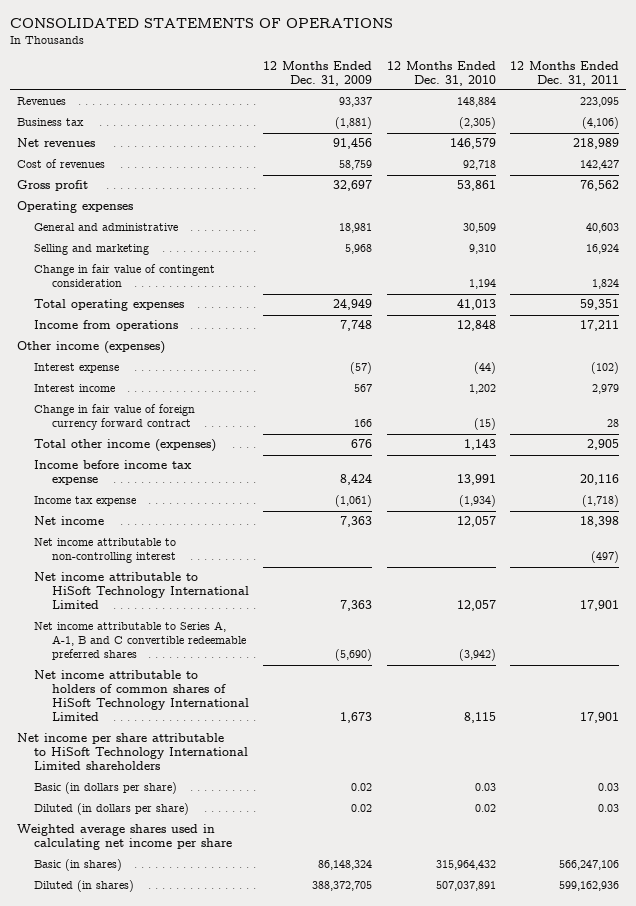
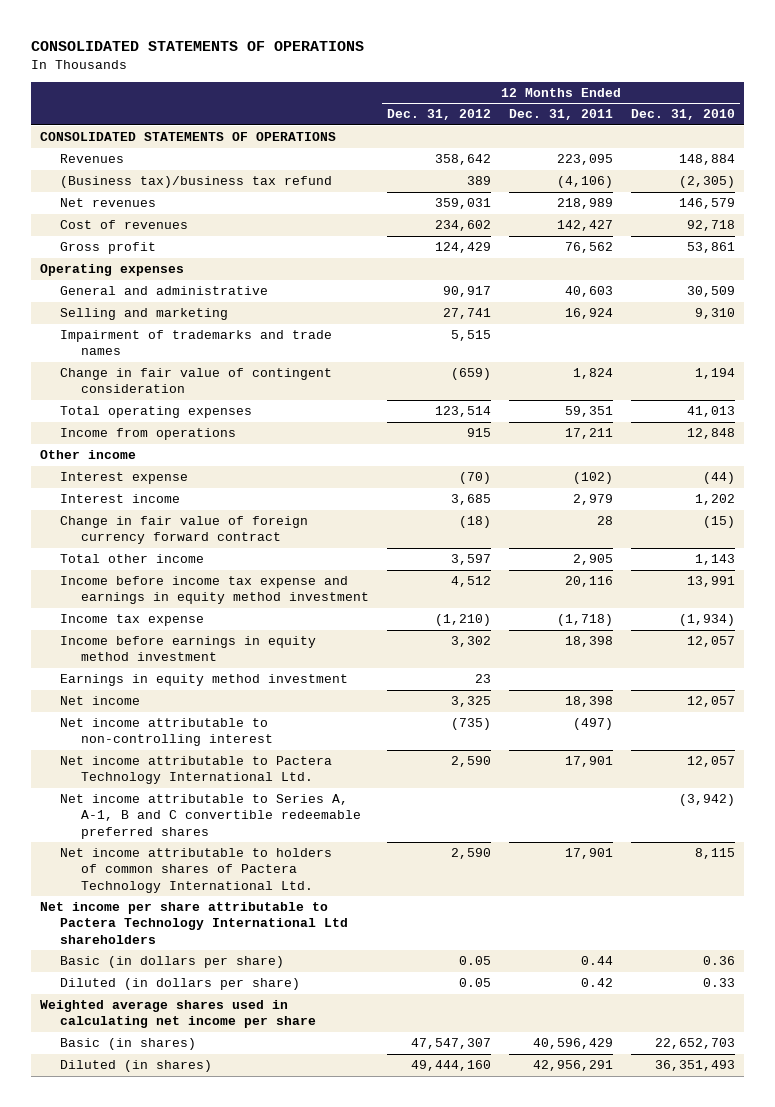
[263,60,373,86] 12 Months Ended Dec. 31, 2009 -> none
none -> [387,109,492,121] Dec. 31, 2012
none -> [39,132,336,142] CONSOLIDATED STATEMENTS OF OPERATIONS
[17,118,85,127] Business tax -> [60,176,333,189] (Business tax)/business tax refund
none -> [60,330,333,356] Impairment of trademarks and trade names
[17,341,166,355] Other income (expenses) -> [39,450,136,460] Other income
[34,439,217,453] Total other income (expenses) -> [60,554,205,564] Total other income
[34,460,193,486] Income before income tax expense -> [60,576,369,605] Income before income tax expense and earnings in equity method investment
none -> [60,636,317,662] Income before earnings in equity method investment
none -> [60,674,349,687] Earnings in equity method investment
[34,572,249,610] Net income attributable to HiSoft Technology International Limited -> [60,756,333,785] Net income attributable to Pactera Technology International Ltd.
[34,670,249,722] Net income attributable to holders of common shares of HiSoft Technology International Limited -> [60,848,333,893] Net income attributable to holders of common shares of Pactera Technology International Ltd.
[17,733,249,771] Net income per share attributable to HiSoft Technology International Limited shareholders -> [39,902,349,944] Net income per share attributable to Pactera Technology International Ltd shareholders
[474,783,496,792] 0.03 -> [703,956,736,966] 0.36
[598,783,620,792] 0.03 -> [581,956,614,966] 0.44
[474,804,496,813] 0.02 -> [703,978,736,988] 0.33
[598,804,620,813] 0.03 -> [581,978,614,988] 0.42
[435,860,496,871] 315,964,432 -> [655,1038,736,1050] 22,652,703
[559,860,620,871] 566,247,106 -> [533,1038,614,1050] 40,596,429
[435,881,496,892] 507,037,891 -> [655,1060,736,1072] 36,351,493
[559,881,620,892] 599,162,936 -> [533,1060,614,1072] 42,956,291

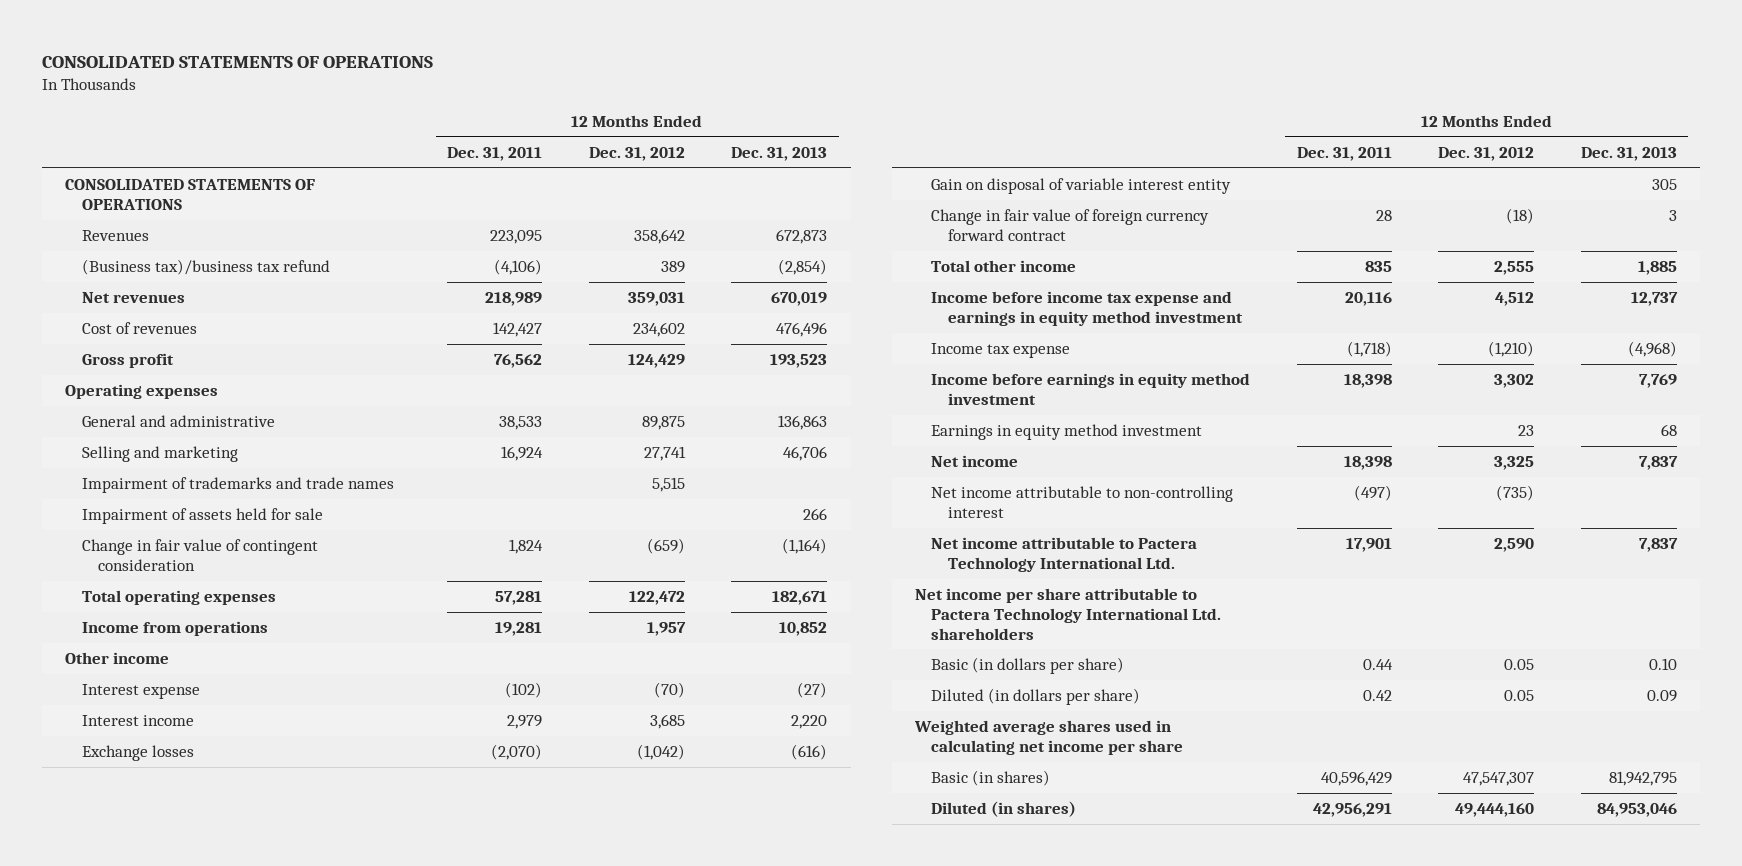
[631,109,736,121] Dec. 31, 2010 -> none
none -> [731,146,828,161] Dec. 31, 2013
[443,286,492,298] 90,917 -> [641,415,685,430] 89,875
[565,286,614,298] 40,603 -> [499,415,543,430] 38,533
none -> [81,507,323,524] Impairment of assets held for sale
[435,406,492,418] 123,514 -> [628,590,685,605] 122,472
[565,406,614,418] 59,351 -> [495,590,543,605] 57,281
[467,428,492,438] 915 -> [646,621,686,636] 1,957
[565,428,614,440] 17,211 -> [495,621,543,636] 19,281
none -> [81,744,194,761] Exchange losses
none -> [931,177,1232,194] Gain on disposal of variable interest entity
[451,554,492,566] 3,597 -> [1494,260,1535,275] 2,555
[573,554,614,566] 2,905 -> [1364,260,1392,272] 835
[60,794,361,839] Net income attributable to Series A, A-1, B and C convertible redeemable preferred shares -> none
[60,848,333,893] Net income attributable to holders of common shares of Pactera Technology International Ltd. -> none
[39,902,349,944] Net income per share attributable to Pactera Technology International Ltd shareholders -> [914,587,1222,640] Net income per share attributable to Pactera Technology International Ltd. shareholders

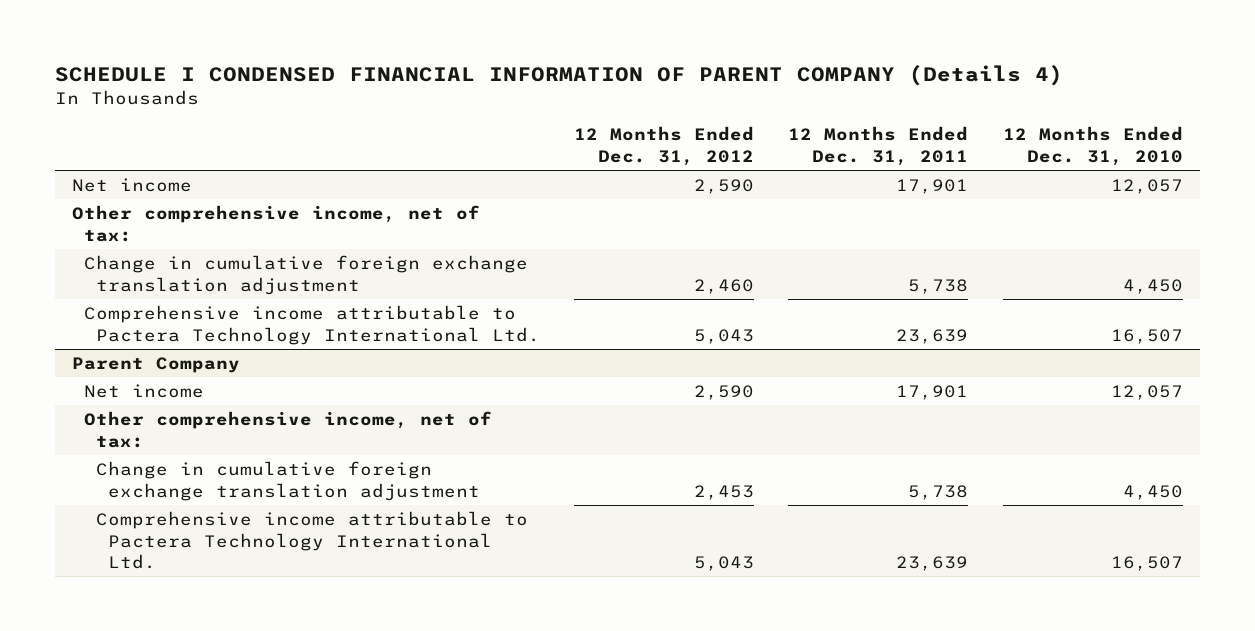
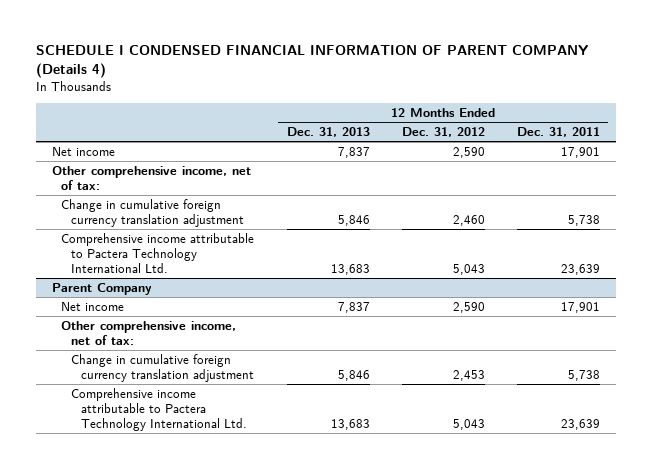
[1002,126,1183,167] 12 Months Ended Dec. 31, 2010 -> none
none -> [286,126,370,137] Dec. 31, 2013
[84,254,529,295] Change in cumulative foreign exchange translation adjustment -> [61,198,245,228] Change in cumulative foreign currency translation adjustment
[95,460,480,501] Change in cumulative foreign exchange translation adjustment -> [71,353,254,383] Change in cumulative foreign currency translation adjustment

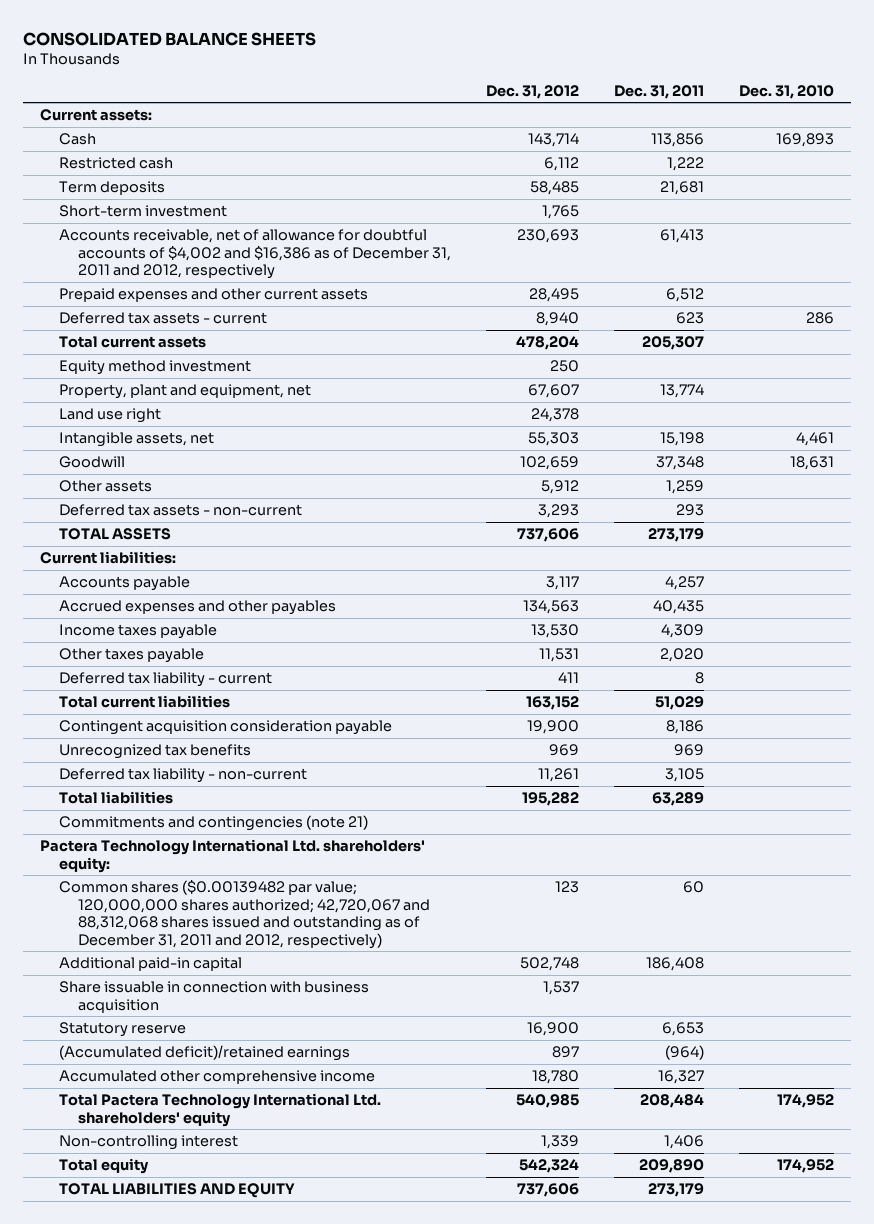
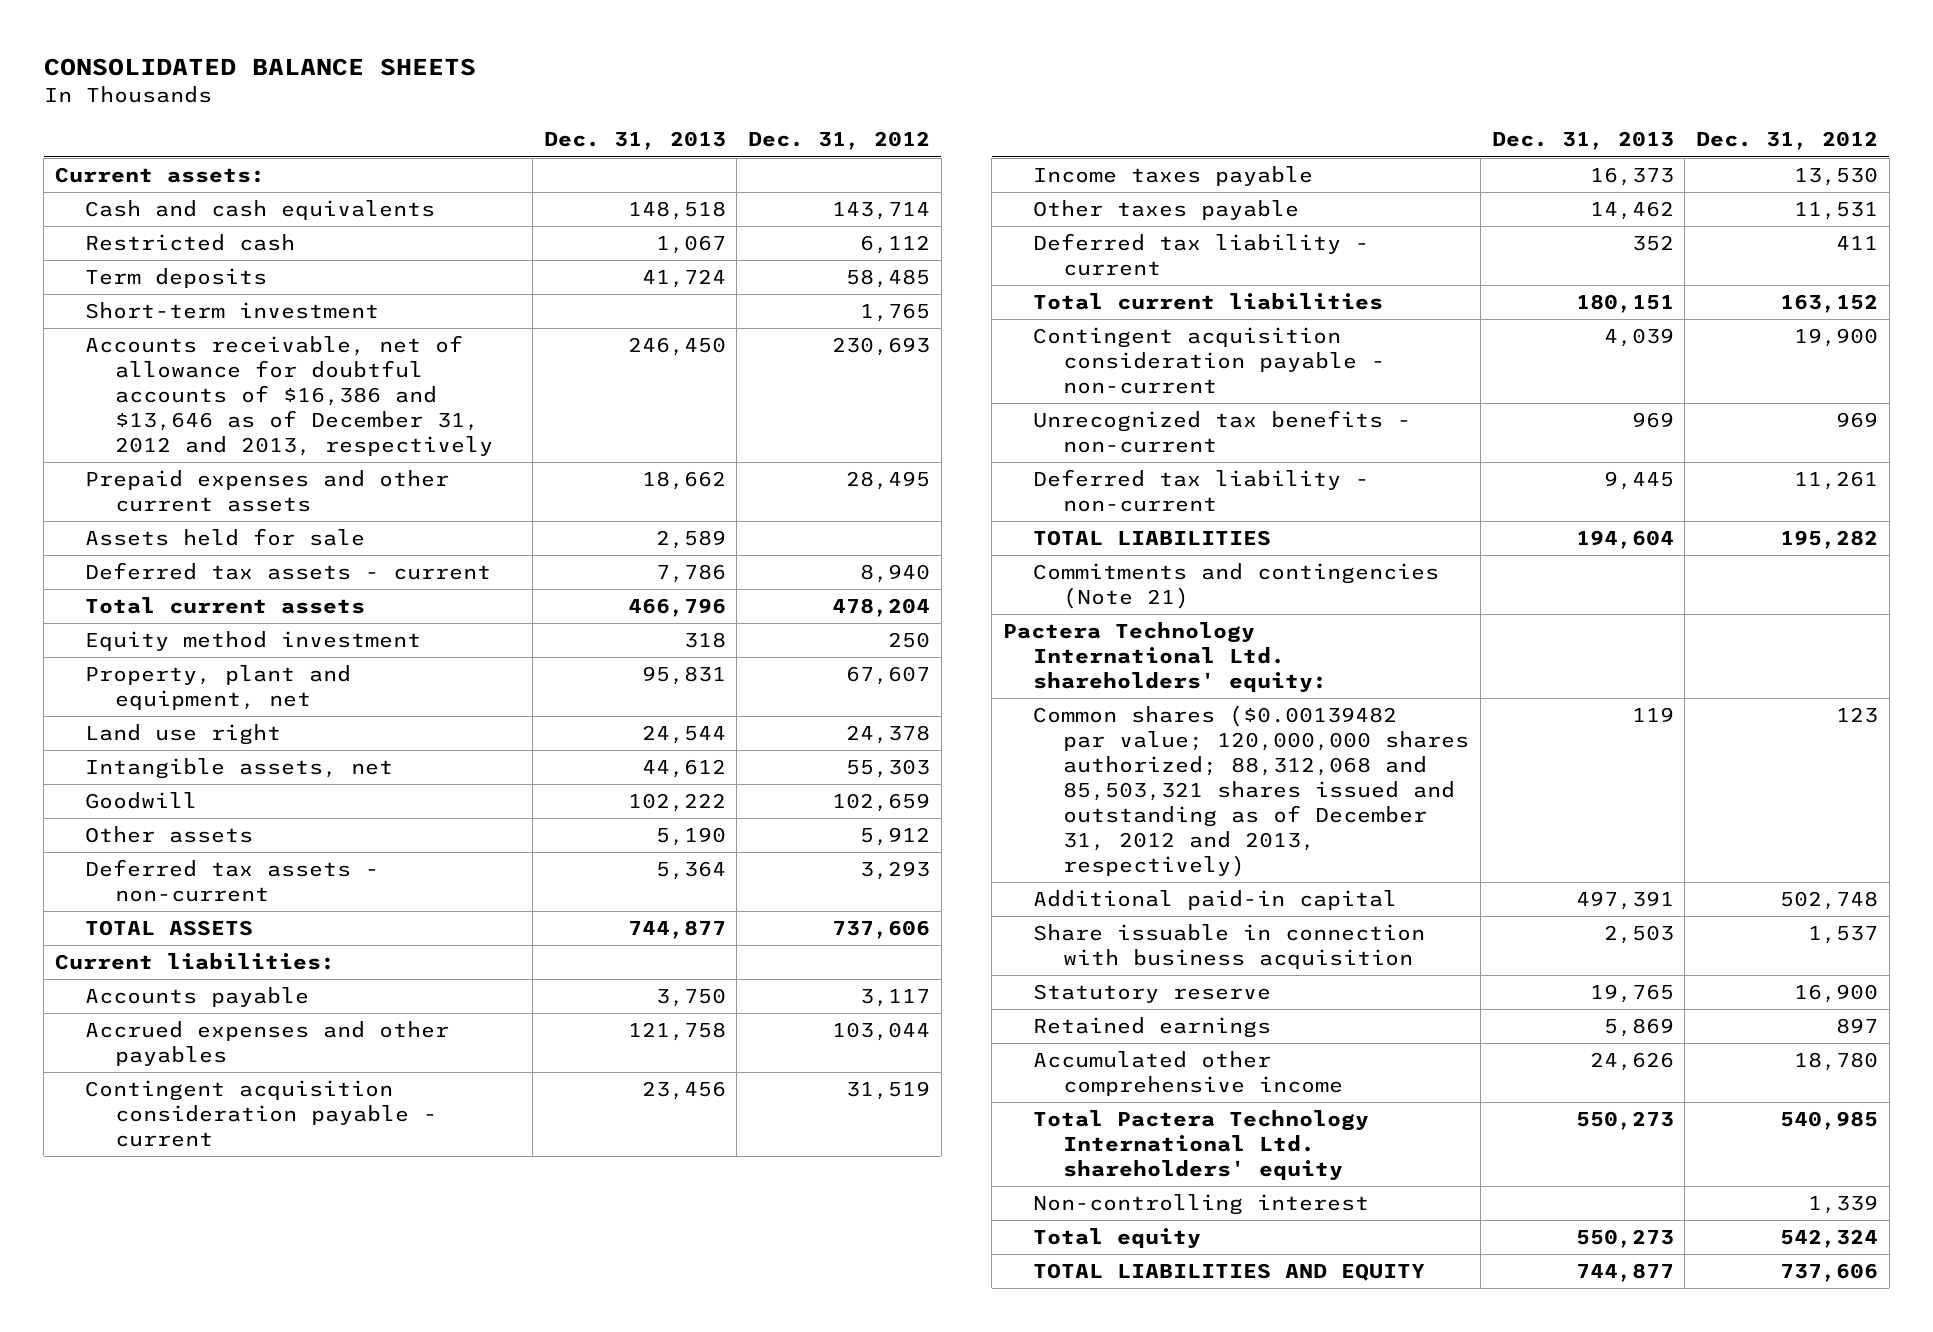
[614,84,705,99] Dec. 31, 2011 -> none
[739,84,835,99] Dec. 31, 2010 -> none
none -> [543,131,726,151] Dec. 31, 2013
[59,133,97,146] Cash -> [85,200,436,221] Cash and cash equivalents
[59,229,452,280] Accounts receivable, net of allowance for doubtful accounts of $4,002 and $16,386 as of December 31, 2011 and 2012, respectively -> [85,335,494,456] Accounts receivable, net of allowance for doubtful accounts of $16,386 and $13,646 as of December 31, 2012 and 2013, respectively
none -> [85,528,366,547] Assets held for sale
[523,600,580,615] 134,563 -> [831,1022,930,1042] 103,044
none -> [85,1080,438,1147] Contingent acquisition consideration payable - current
[59,720,393,736] Contingent acquisition consideration payable -> [1032,327,1386,394] Contingent acquisition consideration payable - non-current
[59,744,252,760] Unrecognized tax benefits -> [1032,410,1411,454] Unrecognized tax benefits - non-current
[59,791,174,805] Total liabilities -> [1032,530,1271,547] TOTAL LIABILITIES
[59,815,369,832] Commitments and contingencies (note 21) -> [1032,563,1439,610] Commitments and contingencies (Note 21)
[59,880,431,949] Common shares ($0.00139482 par value; 120,000,000 shares authorized; 42,720,067 and 88,312,068 shares issued and outstanding as of December 31, 2011 and 2012, respectively) -> [1032,705,1470,877] Common shares ($0.00139482 par value; 120,000,000 shares authorized; 88,312,068 and 85,503,321 shares issued and outstanding as of December 31, 2012 and 2013, respectively)
[59,1045,351,1062] (Accumulated deficit)/retained earnings -> [1032,1017,1271,1039] Retained earnings

